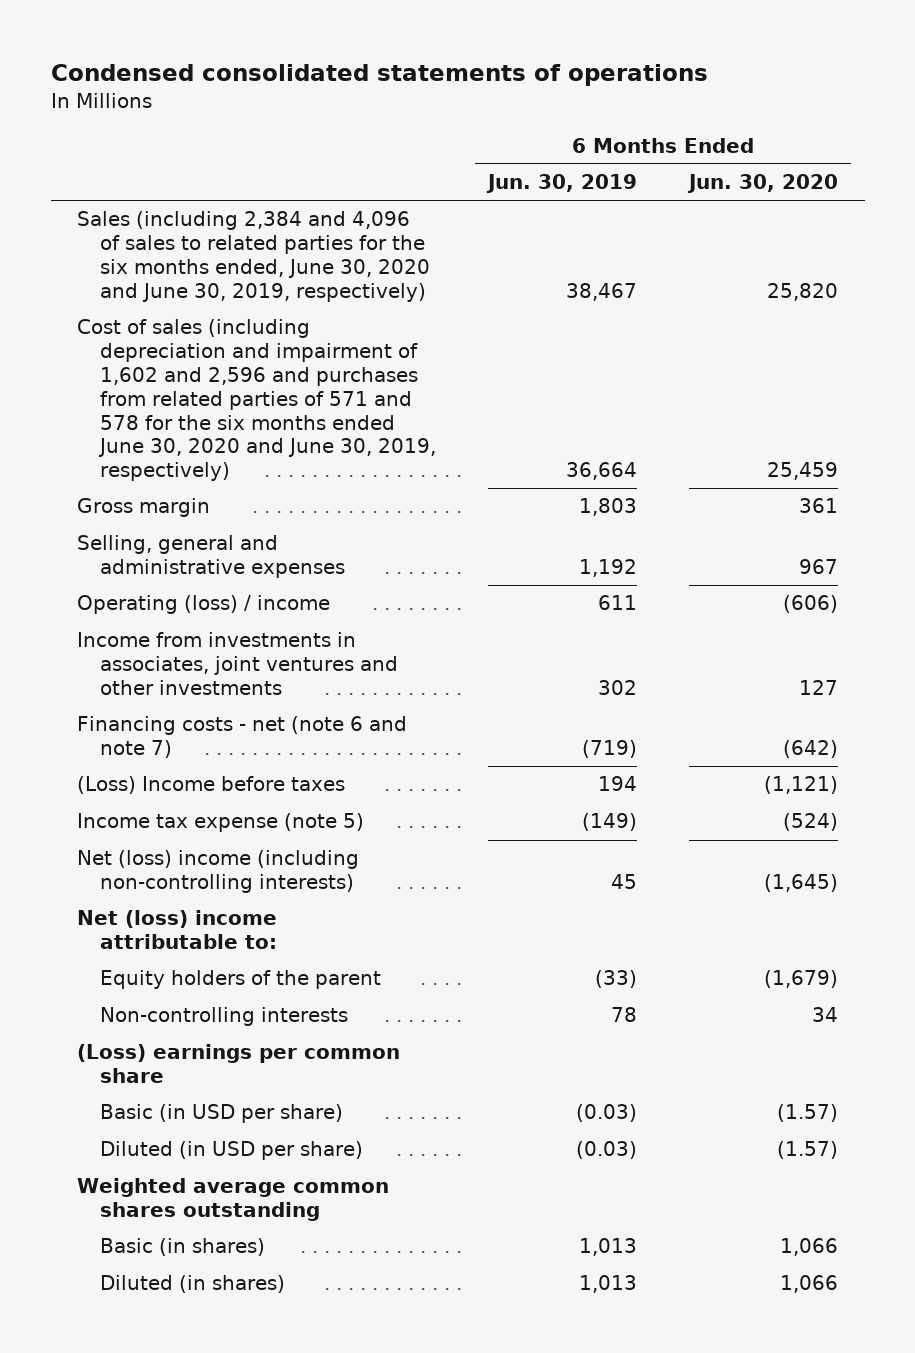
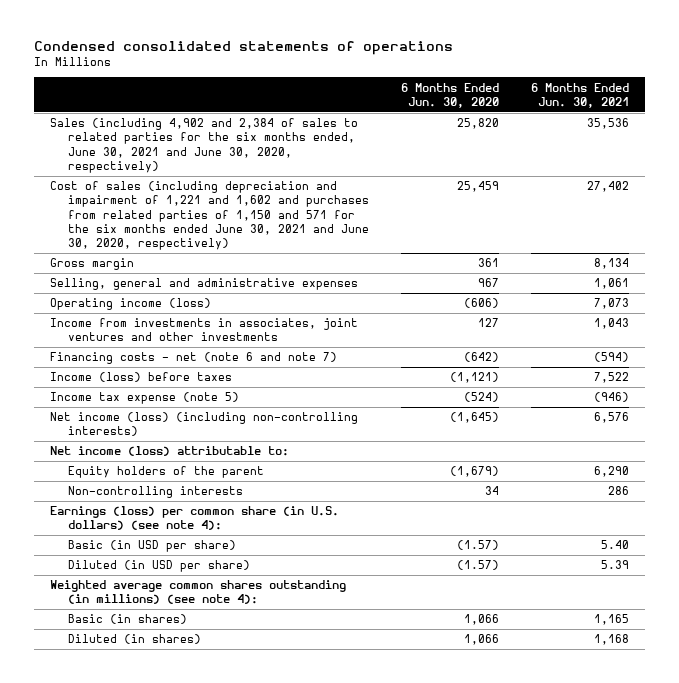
[486,174,638,194] Jun. 30, 2019 -> none
none -> [530,82,629,108] 6 Months Ended Jun. 30, 2021
[76,211,431,302] Sales (including 2,384 and 4,096 of sales to related parties for the six months ended, June 30, 2020 and June 30, 2019, respectively) -> [50,118,359,173] Sales (including 4,902 and 2,384 of sales to related parties for the six months ended, June 30, 2021 and June 30, 2020, respectively)
[76,319,437,482] Cost of sales (including depreciation and impairment of 1,602 and 2,596 and purchases from related parties of 571 and 578 for the six months ended June 30, 2020 and June 30, 2019, respectively) -> [50,181,369,251] Cost of sales (including depreciation and impairment of 1,221 and 1,602 and purchases from related parties of 1,150 and 571 for the six months ended June 30, 2021 and June 30, 2020, respectively)
[76,595,330,615] Operating (loss) / income -> [50,298,212,311] Operating income (loss)
[76,776,345,795] (Loss) Income before taxes -> [50,372,233,383] Income (loss) before taxes
[76,850,359,894] Net (loss) income (including non-controlling interests) -> [50,412,359,437] Net income (loss) (including non-controlling interests)
[76,910,278,950] Net (loss) income attributable to: -> [50,446,290,457] Net income (loss) attributable to:
[76,1044,400,1084] (Loss) earnings per common share -> [50,506,340,531] Earnings (loss) per common share (in U.S. dollars) (see note 4):
[76,1178,389,1222] Weighted average common shares outstanding -> [50,580,347,605] Weighted average common shares outstanding (in millions) (see note 4):

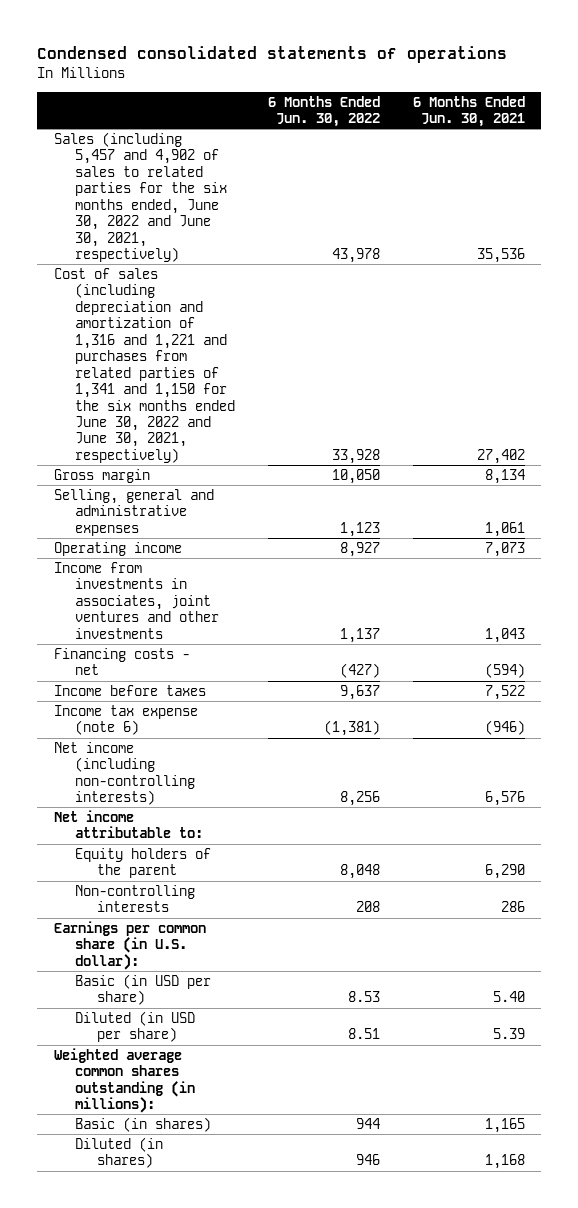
[400,82,499,108] 6 Months Ended Jun. 30, 2020 -> none
none -> [268,95,381,127] 6 Months Ended Jun. 30, 2022
[50,118,359,173] Sales (including 4,902 and 2,384 of sales to related parties for the six months ended, June 30, 2021 and June 30, 2020, respectively) -> [53,131,228,263] Sales (including 5,457 and 4,902 of sales to related parties for the six months ended, June 30, 2022 and June 30, 2021, respectively)
[50,181,369,251] Cost of sales (including depreciation and impairment of 1,221 and 1,602 and purchases from related parties of 1,150 and 571 for the six months ended June 30, 2021 and June 30, 2020, respectively) -> [53,267,236,463] Cost of sales (including depreciation and amortization of 1,316 and 1,221 and purchases from related parties of 1,341 and 1,150 for the six months ended June 30, 2022 and June 30, 2021, respectively)
[50,298,212,311] Operating income (loss) -> [53,541,182,556] Operating income
[50,352,338,365] Financing costs - net (note 6 and note 7) -> [53,647,190,676] Financing costs - net
[50,372,233,383] Income (loss) before taxes -> [53,684,206,696] Income before taxes
[50,392,240,405] Income tax expense (note 5) -> [53,704,198,736] Income tax expense (note 6)
[50,412,359,437] Net income (loss) (including non-controlling interests) -> [53,741,196,806] Net income (including non-controlling interests)
[50,446,290,457] Net income (loss) attributable to: -> [53,809,204,839] Net income attributable to:
[50,506,340,531] Earnings (loss) per common share (in U.S. dollars) (see note 4): -> [53,920,206,970] Earnings per common share (in U.S. dollar):
[50,580,347,605] Weighted average common shares outstanding (in millions) (see note 4): -> [53,1047,196,1114] Weighted average common shares outstanding (in millions):

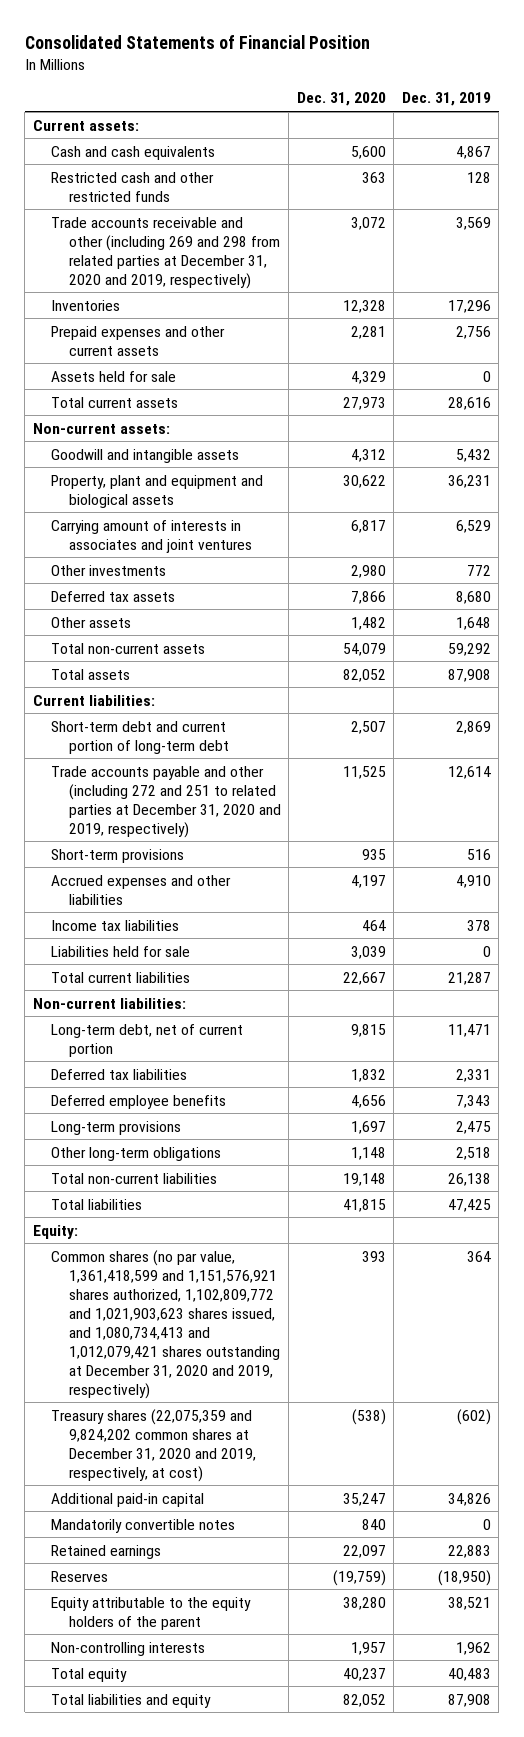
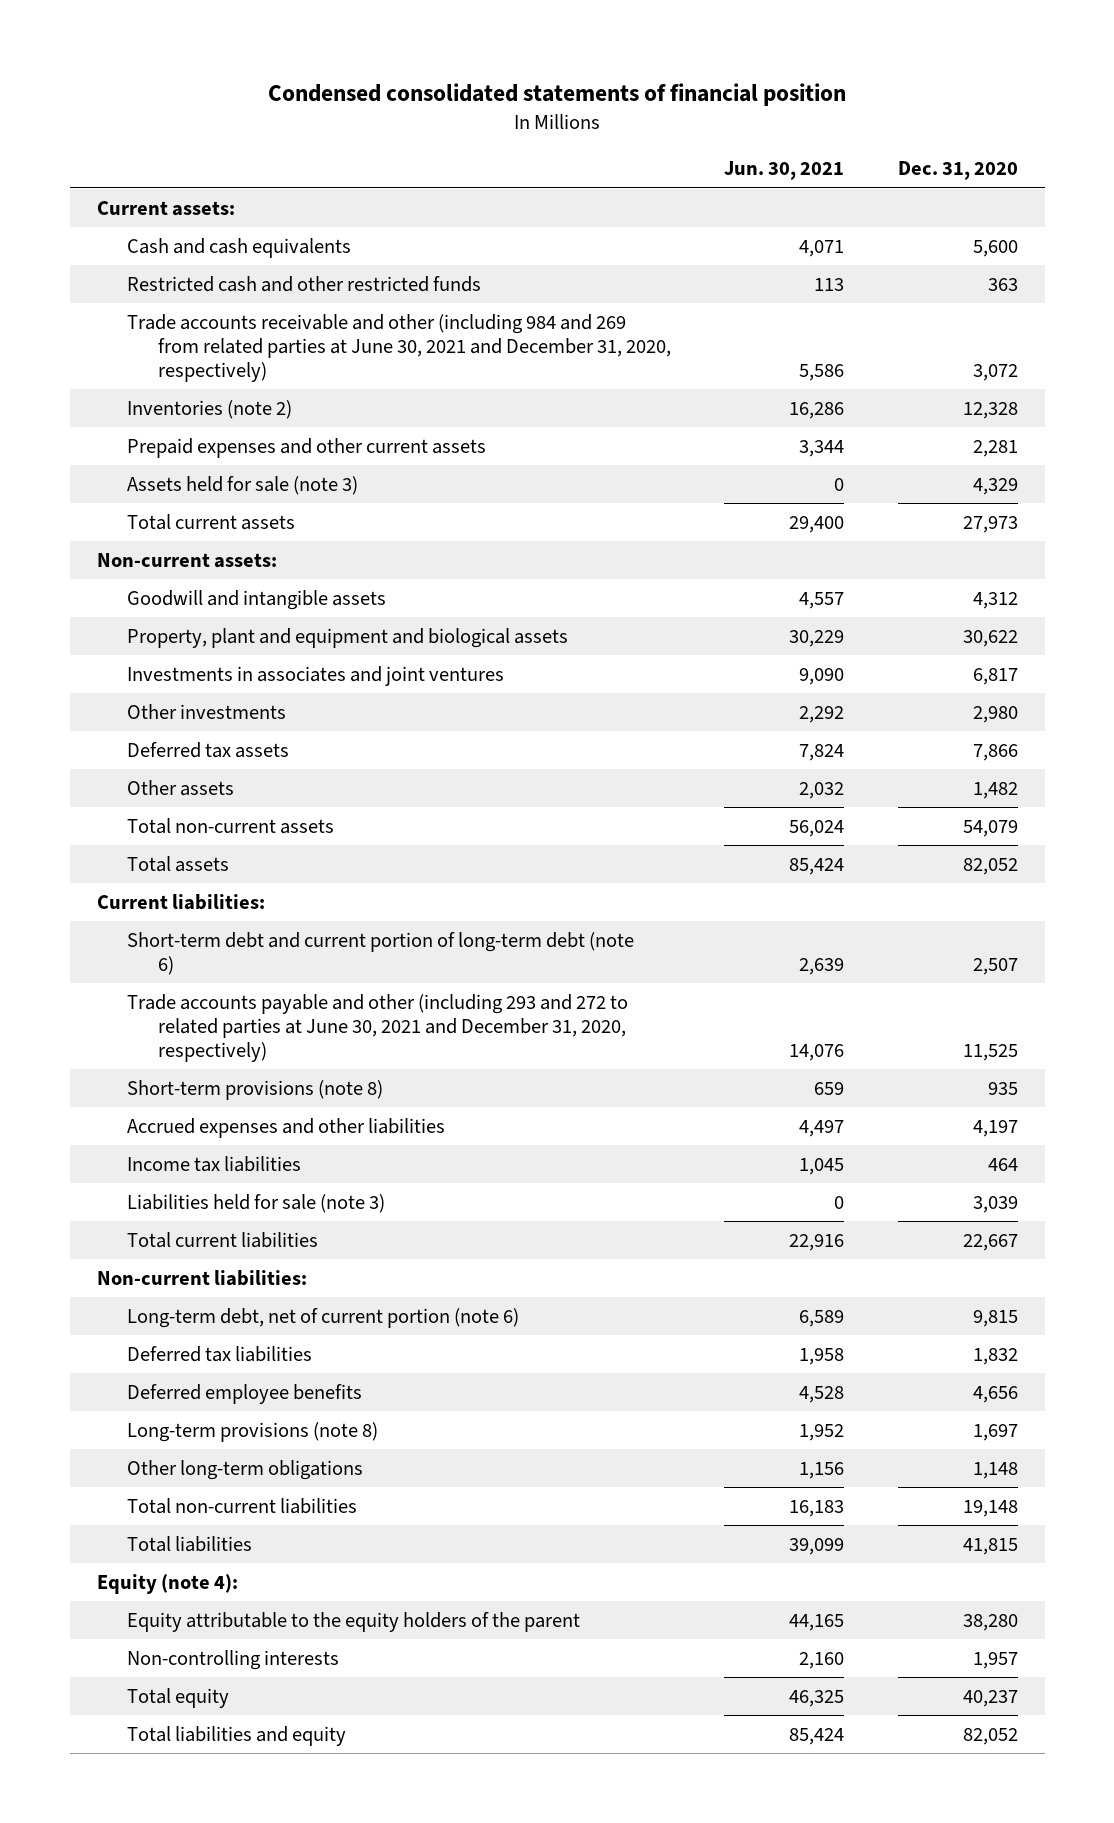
[24,34,370,49] Consolidated Statements of Financial Position -> [268,83,847,107] Condensed consolidated statements of financial position
[401,92,491,107] Dec. 31, 2019 -> none
none -> [724,161,845,181] Jun. 30, 2021
[50,216,280,289] Trade accounts receivable and other (including 269 and 298 from related parties at December 31, 2020 and 2019, respectively) -> [127,313,671,382] Trade accounts receivable and other (including 984 and 269 from related parties at June 30, 2021 and December 31, 2020, respectively)
[50,299,120,311] Inventories -> [127,399,293,419] Inventories (note 2)
[50,370,176,382] Assets held for sale -> [127,475,359,495] Assets held for sale (note 3)
[50,519,252,553] Carrying amount of interests in associates and joint ventures -> [127,665,505,686] Investments in associates and joint ventures
[50,720,229,754] Short-term debt and current portion of long-term debt -> [127,931,635,975] Short-term debt and current portion of long-term debt (note 6)
[50,765,281,838] Trade accounts payable and other (including 272 and 251 to related parties at December 31, 2020 and 2019, respectively) -> [127,993,629,1062] Trade accounts payable and other (including 293 and 272 to related parties at June 30, 2021 and December 31, 2020, respectively)
[50,848,184,863] Short-term provisions -> [127,1079,384,1100] Short-term provisions (note 8)
[50,945,190,957] Liabilities held for sale -> [127,1193,386,1213] Liabilities held for sale (note 3)
[50,1023,243,1057] Long-term debt, net of current portion -> [127,1307,520,1328] Long-term debt, net of current portion (note 6)
[50,1120,181,1135] Long-term provisions -> [127,1421,379,1442] Long-term provisions (note 8)
[50,1249,280,1399] Common shares (no par value, 1,361,418,599 and 1,151,576,921 shares authorized, 1,102,809,772 and 1,021,903,623 shares issued, and 1,080,734,413 and 1,012,079,421 shares outstanding at December 31, 2020 and 2019, respectively) -> none
[50,1408,256,1482] Treasury shares (22,075,359 and 9,824,202 common shares at December 31, 2020 and 2019, respectively, at cost) -> none
[50,1492,204,1507] Additional paid-in capital -> none
[50,1518,235,1533] Mandatorily convertible notes -> none
[50,1544,161,1559] Retained earnings -> none
[50,1570,108,1582] Reserves -> none
[32,1224,78,1239] Equity: -> [96,1573,238,1594] Equity (note 4):

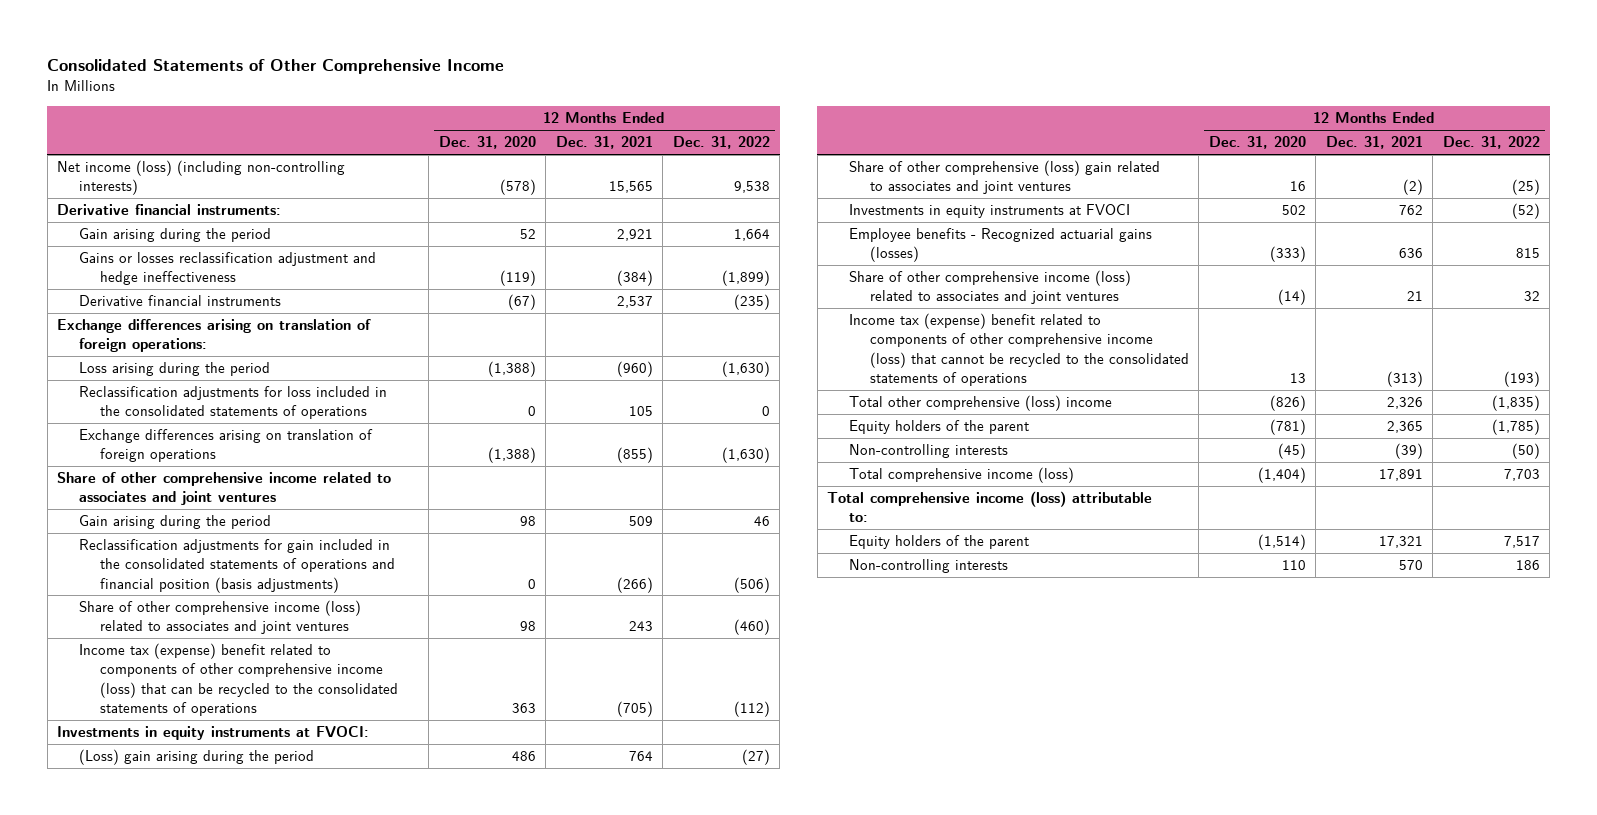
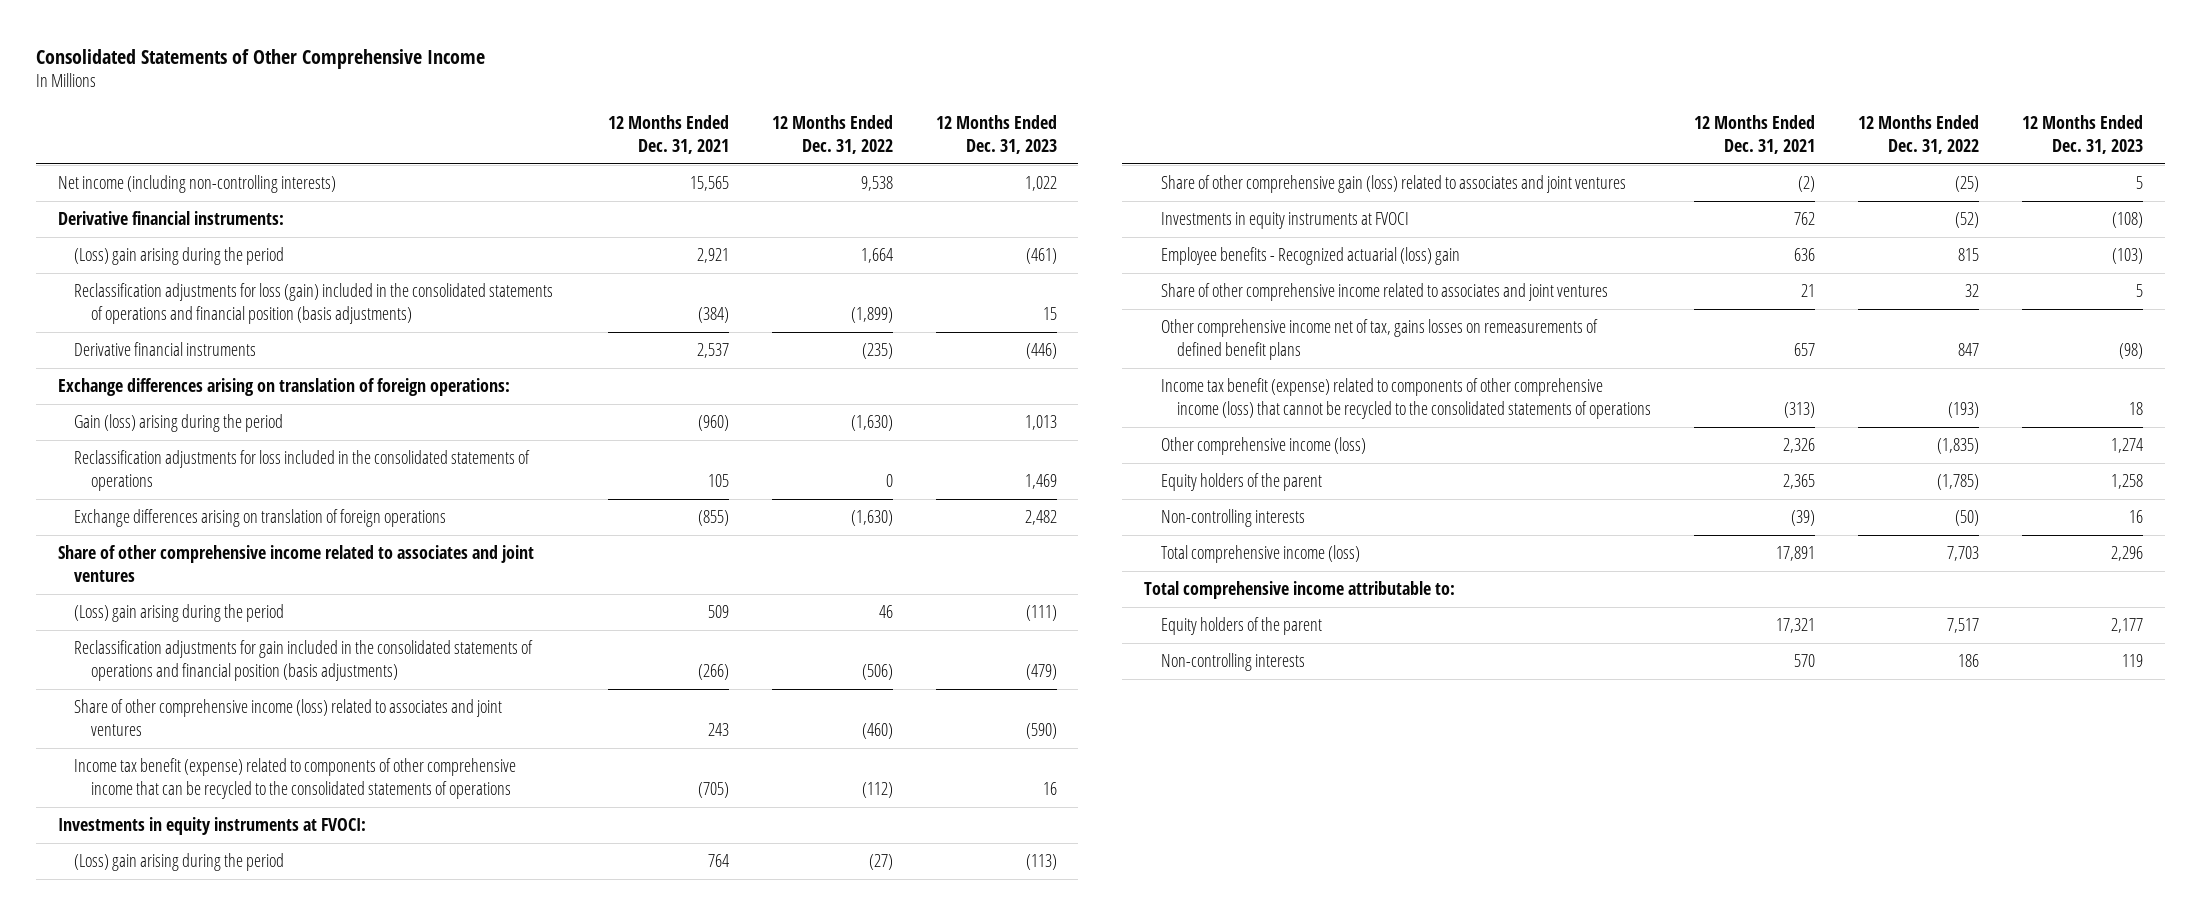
[438,136,536,150] Dec. 31, 2020 -> none
none -> [935,115,1057,154] 12 Months Ended Dec. 31, 2023
[57,160,346,196] Net income (loss) (including non-controlling interests) -> [57,175,336,194] Net income (including non-controlling interests)
[78,228,271,243] Gain arising during the period -> [74,247,285,266] (Loss) gain arising during the period
[78,252,376,286] Gains or losses reclassification adjustment and hedge ineffectiveness -> [74,283,554,325] Reclassification adjustments for loss (gain) included in the consolidated statements of operations and financial position (basis adjustments)
[78,362,270,377] Loss arising during the period -> [74,414,284,433] Gain (loss) arising during the period
[78,515,271,530] Gain arising during the period -> [74,604,285,623] (Loss) gain arising during the period
[78,643,398,716] Income tax (expense) benefit related to components of other comprehensive income (loss) that can be recycled to the consolidated statements of operations -> [74,758,517,800] Income tax benefit (expense) related to components of other comprehensive income that can be recycled to the consolidated statements of operations
[848,160,1160,195] Share of other comprehensive (loss) gain related to associates and joint ventures -> [1160,175,1626,194] Share of other comprehensive gain (loss) related to associates and joint ventures
[848,228,1152,263] Employee benefits - Recognized actuarial gains (losses) -> [1160,247,1460,266] Employee benefits - Recognized actuarial (loss) gain
[848,270,1131,305] Share of other comprehensive income (loss) related to associates and joint ventures -> [1160,283,1608,302] Share of other comprehensive income related to associates and joint ventures
none -> [1160,319,1598,361] Other comprehensive income net of tax, gains losses on remeasurements of defined benefit plans
[848,313,1189,386] Income tax (expense) benefit related to components of other comprehensive income (loss) that cannot be recycled to the consolidated statements of operations -> [1160,378,1652,420] Income tax benefit (expense) related to components of other comprehensive income (loss) that cannot be recycled to the consolidated statements of operations
[848,395,1112,412] Total other comprehensive (loss) income -> [1160,437,1366,456] Other comprehensive income (loss)
[827,491,1153,523] Total comprehensive income (loss) attributable to: -> [1143,581,1455,600] Total comprehensive income attributable to:

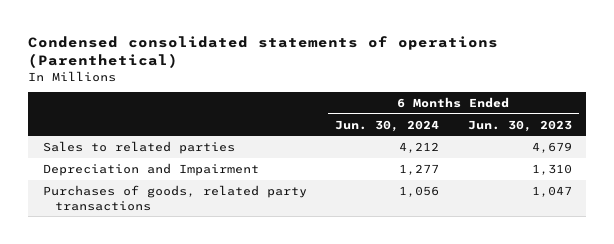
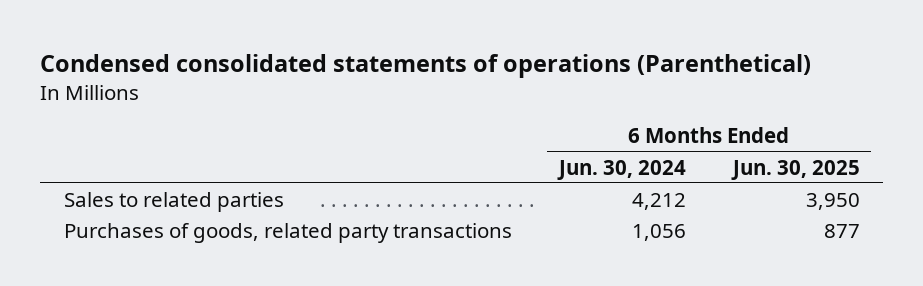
[467,119,572,132] Jun. 30, 2023 -> none
none -> [730,159,860,180] Jun. 30, 2025
[42,162,259,176] Depreciation and Impairment -> none

